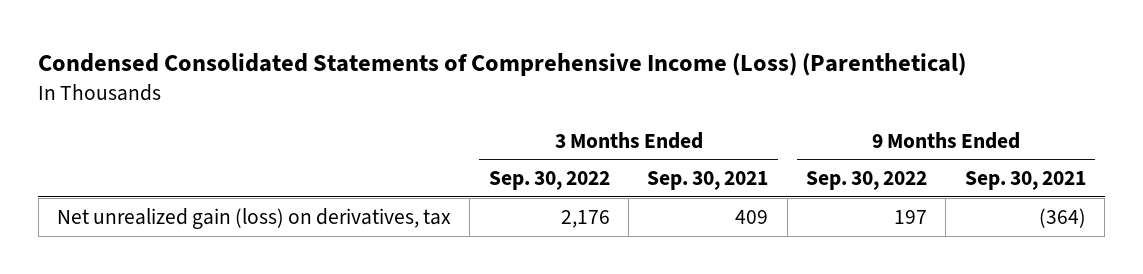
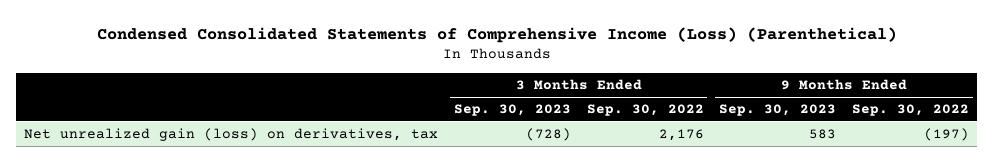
[647,171,769,191] Sep. 30, 2021 -> none
[964,171,1086,191] Sep. 30, 2021 -> none
none -> [453,104,571,117] Sep. 30, 2023
none -> [719,104,837,117] Sep. 30, 2023
[894,209,928,224] 197 -> [924,128,970,142] (197)

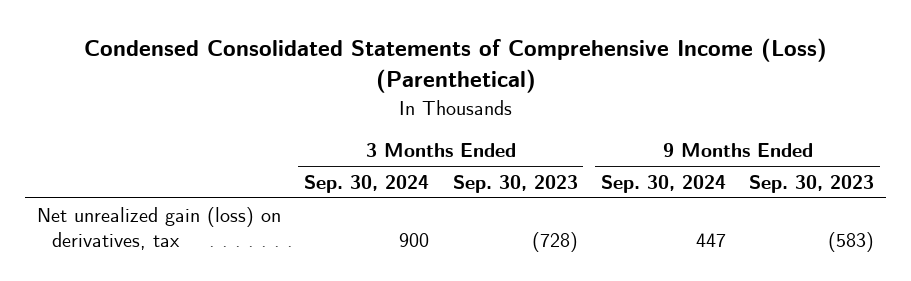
[586,104,704,117] Sep. 30, 2022 -> none
[852,104,970,117] Sep. 30, 2022 -> none
none -> [304,174,430,193] Sep. 30, 2024
none -> [601,174,727,193] Sep. 30, 2024
[809,129,837,140] 583 -> [828,231,875,252] (583)

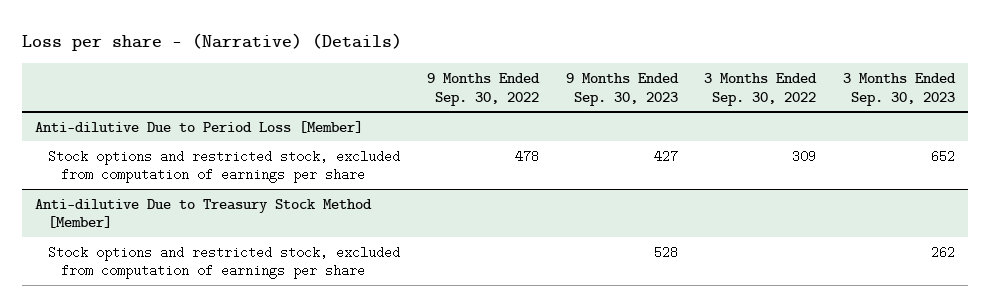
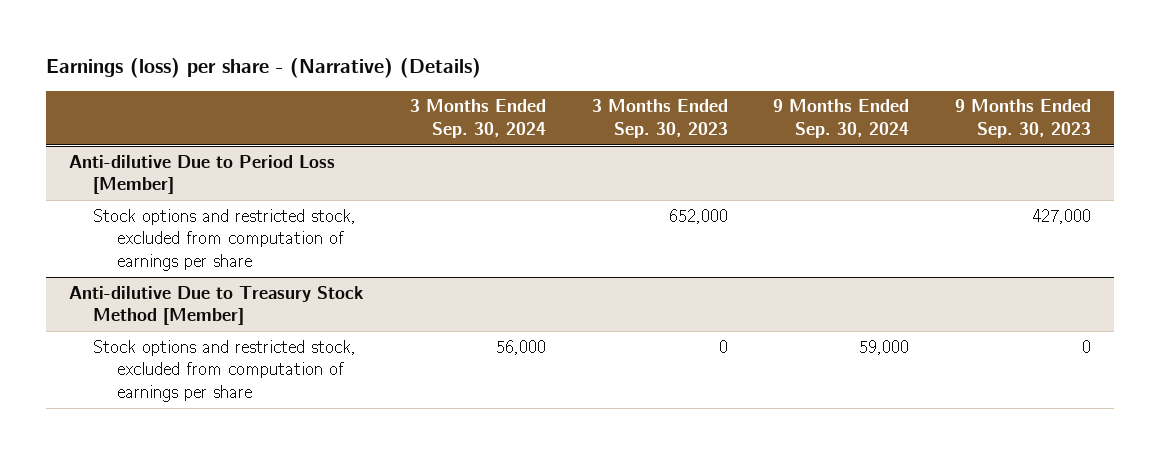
[21,32,402,51] Loss per share - (Narrative) (Details) -> [45,58,481,79] Earnings (loss) per share - (Narrative) (Details)
[426,72,540,106] 9 Months Ended Sep. 30, 2022 -> none
[704,72,818,106] 3 Months Ended Sep. 30, 2022 -> none
none -> [409,99,546,139] 3 Months Ended Sep. 30, 2024
none -> [773,99,910,139] 9 Months Ended Sep. 30, 2024
[653,149,678,163] 427 -> [1032,208,1092,224] 427,000
[930,149,955,163] 652 -> [668,208,728,224] 652,000
[653,245,678,259] 528 -> [1082,339,1092,353] 0
[930,245,955,259] 262 -> [718,339,728,353] 0

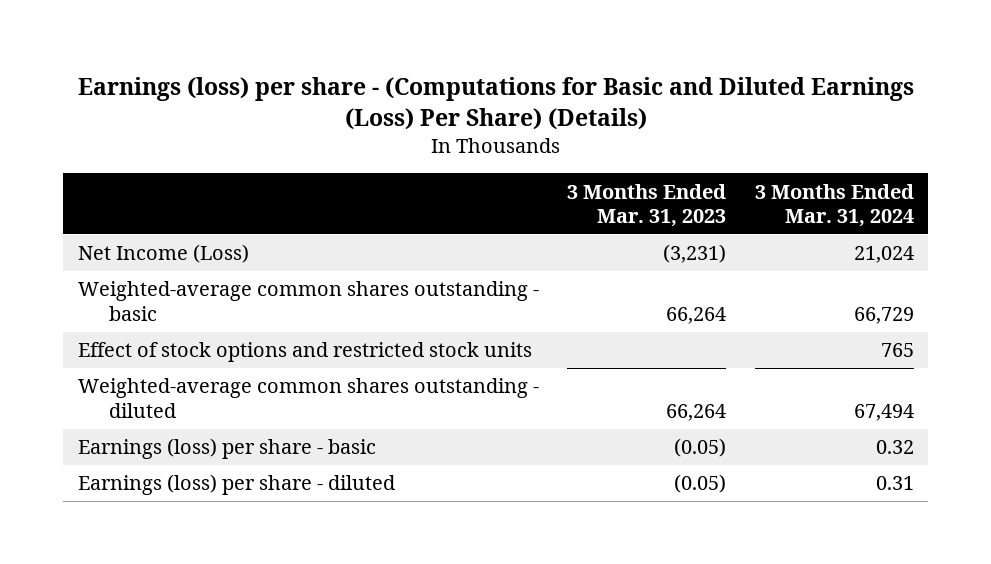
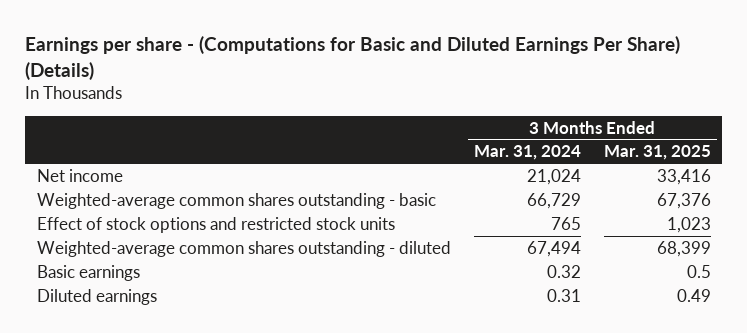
[77,76,914,130] Earnings (loss) per share - (Computations for Basic and Diluted Earnings (Loss) Per Share) (Details) -> [24,35,680,80] Earnings per share - (Computations for Basic and Diluted Earnings Per Share) (Details)
[567,183,727,227] 3 Months Ended Mar. 31, 2023 -> none
none -> [603,145,711,161] Mar. 31, 2025
[77,244,249,264] Net Income (Loss) -> [36,168,123,182] Net income
[77,438,376,460] Earnings (loss) per share - basic -> [36,264,140,281] Basic earnings
[77,474,395,496] Earnings (loss) per share - diluted -> [36,288,157,305] Diluted earnings

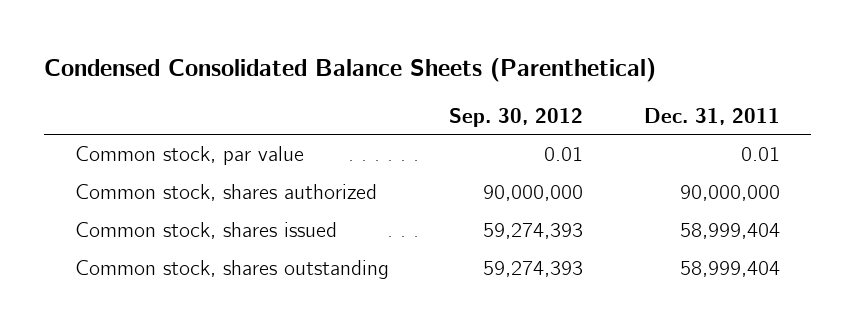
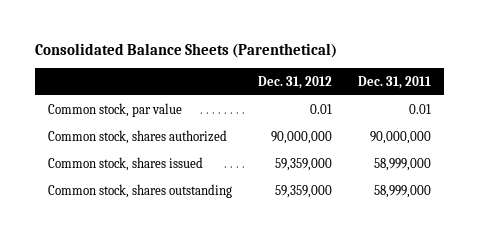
[44,58,657,83] Condensed Consolidated Balance Sheets (Parenthetical) -> [34,42,337,58] Consolidated Balance Sheets (Parenthetical)
[449,107,584,127] Sep. 30, 2012 -> none
none -> [257,75,332,89] Dec. 31, 2012
[680,223,781,240] 58,999,404 -> [373,157,431,171] 58,999,000
[680,261,781,278] 58,999,404 -> [373,184,431,198] 58,999,000

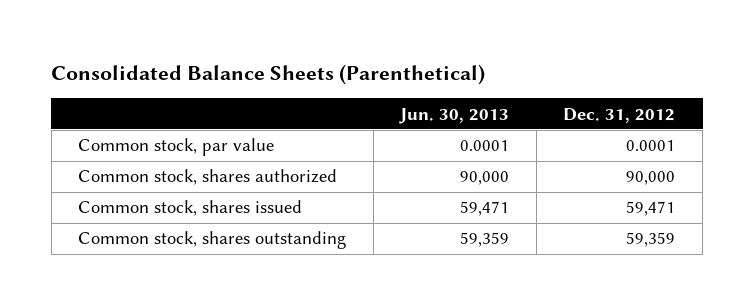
[357,75,431,89] Dec. 31, 2011 -> none
none -> [399,107,510,124] Jun. 30, 2013
[309,103,332,114] 0.01 -> [626,140,676,152] 0.0001
[270,130,332,144] 90,000,000 -> [626,171,676,186] 90,000
[274,157,332,171] 59,359,000 -> [626,201,676,217] 59,471
[274,184,332,198] 59,359,000 -> [626,232,676,248] 59,359

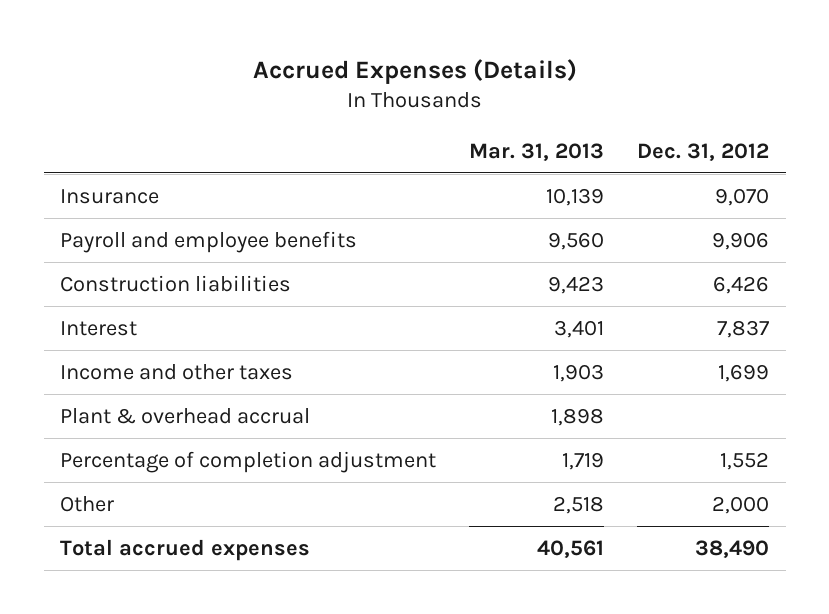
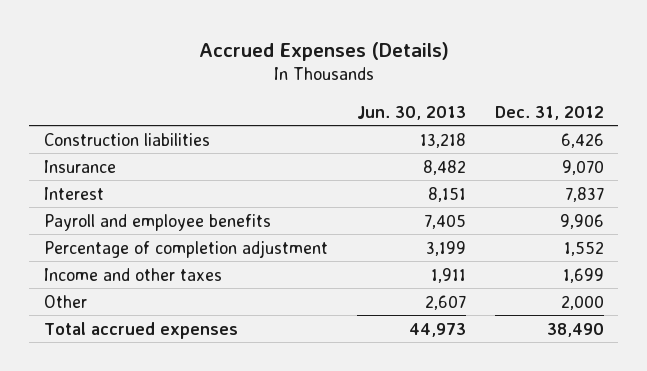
[469,142,605,161] Mar. 31, 2013 -> none
none -> [356,105,466,120] Jun. 30, 2013
[60,188,160,204] Insurance -> [43,159,116,173] Insurance
[60,407,311,424] Plant & overhead accrual -> none
[60,230,358,253] Payroll and employee benefits -> [43,213,271,231] Payroll and employee benefits
[60,363,294,380] Income and other taxes -> [43,267,222,281] Income and other taxes

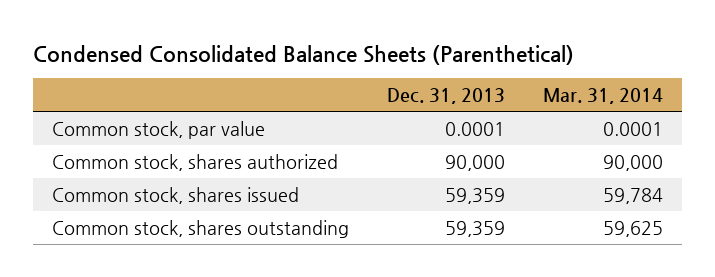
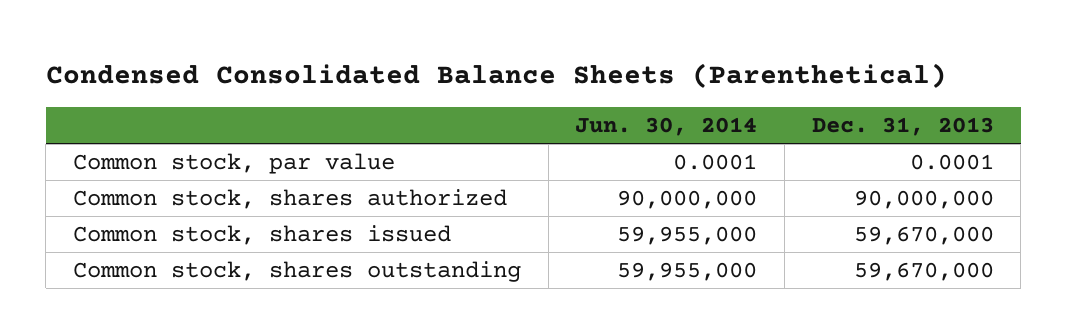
[542,88,663,105] Mar. 31, 2014 -> none
none -> [575,117,758,137] Jun. 30, 2014
[444,154,505,171] 90,000 -> [853,189,994,209] 90,000,000
[444,187,505,204] 59,359 -> [853,225,994,245] 59,670,000
[444,220,505,237] 59,359 -> [853,261,994,281] 59,670,000

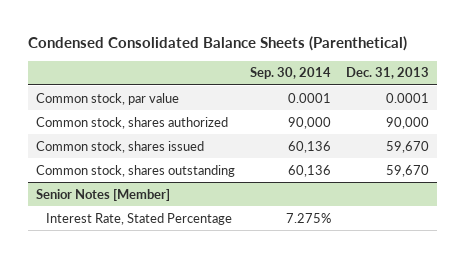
[575,117,758,137] Jun. 30, 2014 -> none
none -> [249,67,331,80] Sep. 30, 2014
[853,189,994,209] 90,000,000 -> [386,116,430,129] 90,000
[853,225,994,245] 59,670,000 -> [386,140,430,153] 59,670
[853,261,994,281] 59,670,000 -> [386,164,430,177] 59,670
none -> [35,188,170,201] Senior Notes [Member]
none -> [46,212,233,225] Interest Rate, Stated Percentage

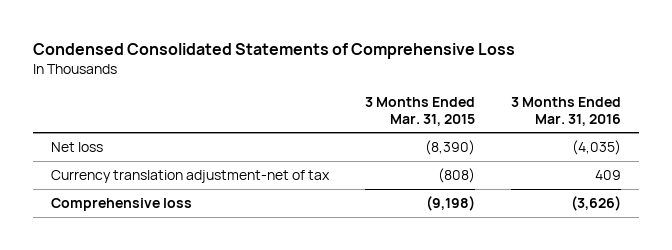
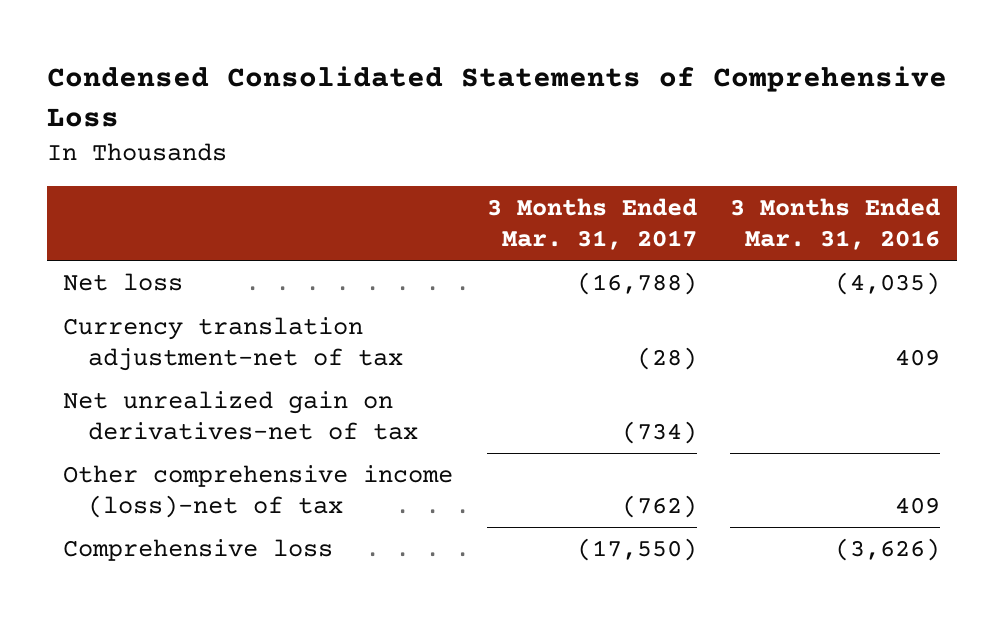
[365,97,476,126] 3 Months Ended Mar. 31, 2015 -> none
none -> [486,198,697,250] 3 Months Ended Mar. 31, 2017
none -> [63,391,419,440] Net unrealized gain on derivatives-net of tax
none -> [63,465,454,518] Other comprehensive income (loss)-net of tax

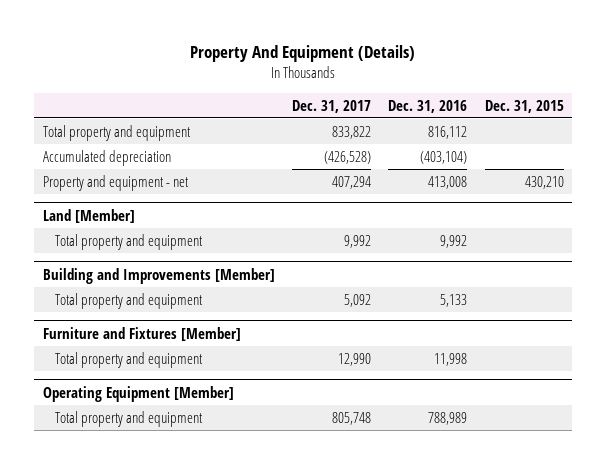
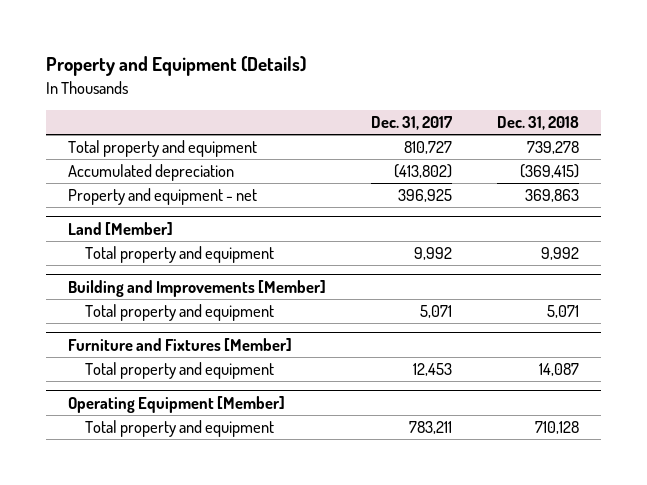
[190,44,416,62] Property And Equipment (Details) -> [45,56,306,77] Property and Equipment (Details)
[388,99,468,113] Dec. 31, 2016 -> none
[484,99,564,113] Dec. 31, 2015 -> none
none -> [496,116,579,131] Dec. 31, 2018
[332,125,372,139] 833,822 -> [403,141,452,155] 810,727
[324,150,372,164] (426,528) -> [393,164,452,179] (413,802)
[332,175,372,189] 407,294 -> [397,189,452,203] 396,925
[344,293,372,307] 5,092 -> [419,305,452,319] 5,071
[338,352,372,366] 12,990 -> [412,363,452,377] 12,453
[332,411,372,425] 805,748 -> [408,421,452,435] 783,211

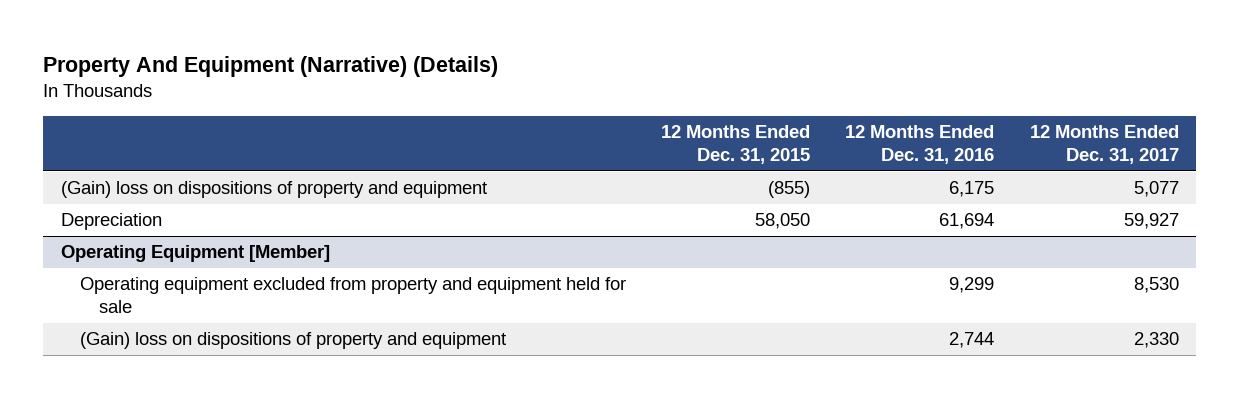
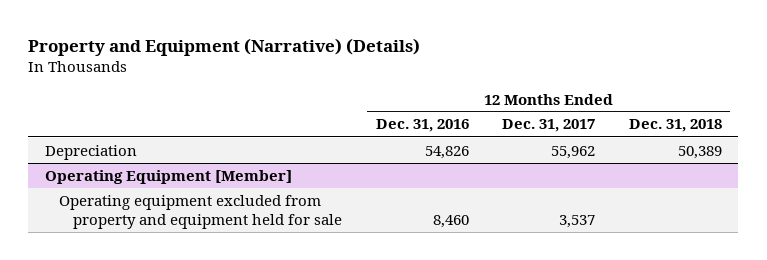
[43,56,499,78] Property And Equipment (Narrative) (Details) -> [28,37,421,56] Property and Equipment (Narrative) (Details)
[661,125,811,165] 12 Months Ended Dec. 31, 2015 -> none
none -> [628,119,722,133] Dec. 31, 2018
[61,181,488,199] (Gain) loss on dispositions of property and equipment -> none
[939,213,995,230] 61,694 -> [424,145,469,159] 54,826
[1123,213,1179,230] 59,927 -> [551,145,596,159] 55,962
[80,332,507,350] (Gain) loss on dispositions of property and equipment -> none
[949,277,995,294] 9,299 -> [432,214,469,228] 8,460
[1133,277,1179,294] 8,530 -> [559,214,596,228] 3,537

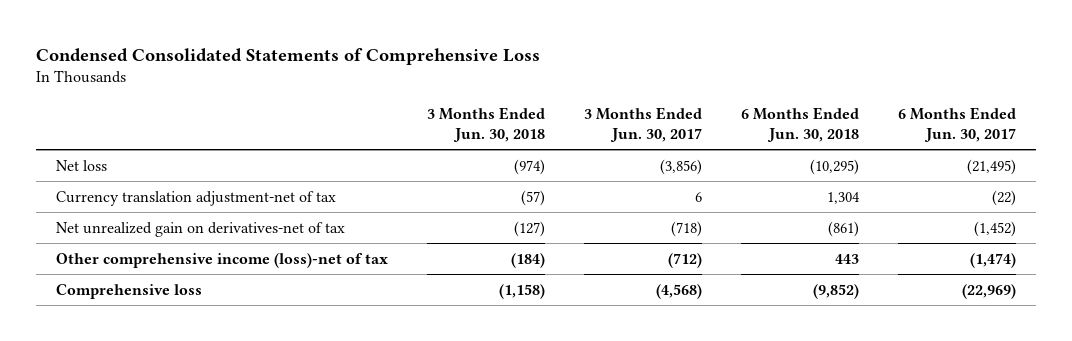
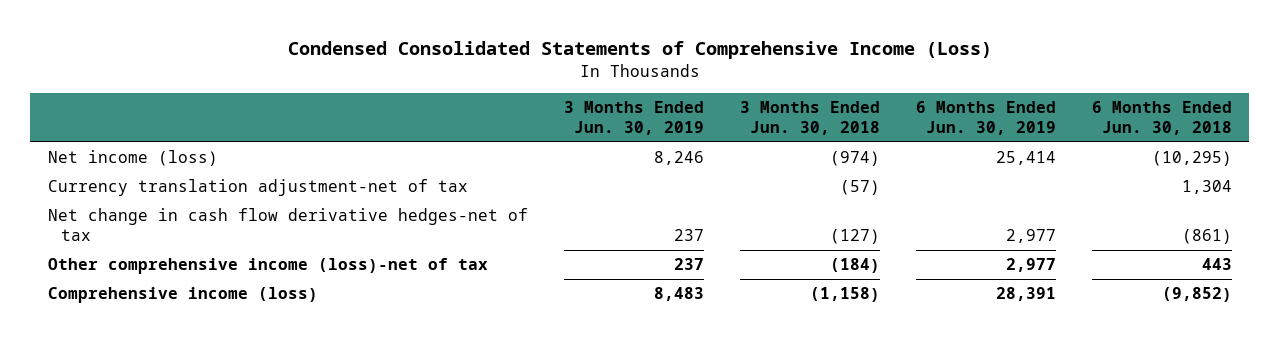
[35,47,540,65] Condensed Consolidated Statements of Comprehensive Loss -> [287,41,992,60] Condensed Consolidated Statements of Comprehensive Income (Loss)
[583,106,702,143] 3 Months Ended Jun. 30, 2017 -> none
[898,106,1017,143] 6 Months Ended Jun. 30, 2017 -> none
none -> [564,101,705,136] 3 Months Ended Jun. 30, 2019
none -> [915,101,1056,136] 6 Months Ended Jun. 30, 2019
[55,159,107,171] Net loss -> [48,150,219,167] Net income (loss)
[55,221,345,237] Net unrealized gain on derivatives-net of tax -> [48,208,529,242] Net change in cash flow derivative hedges-net of tax
[55,283,202,299] Comprehensive loss -> [48,287,319,304] Comprehensive income (loss)

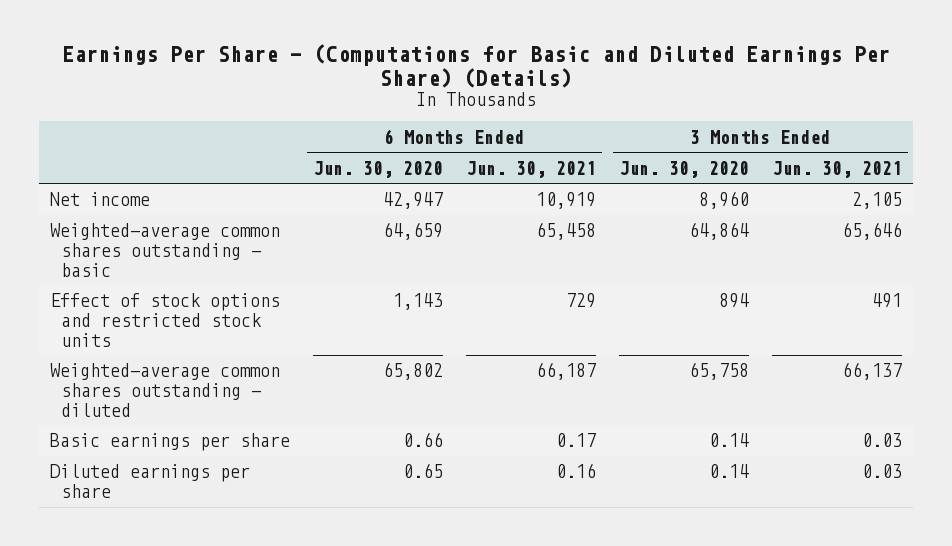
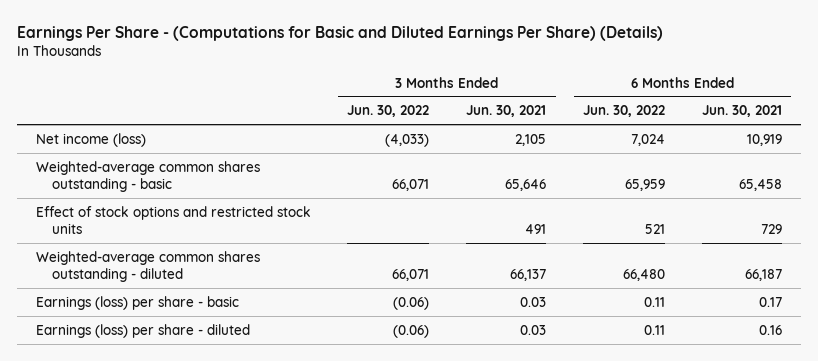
[312,160,443,178] Jun. 30, 2020 -> none
[618,160,749,178] Jun. 30, 2020 -> none
none -> [347,105,430,118] Jun. 30, 2022
none -> [583,105,666,118] Jun. 30, 2022
[50,192,151,207] Net income -> [35,132,146,147] Net income (loss)
[50,433,291,452] Basic earnings per share -> [35,295,239,310] Earnings (loss) per share - basic
[50,464,251,499] Diluted earnings per share -> [35,323,250,338] Earnings (loss) per share - diluted

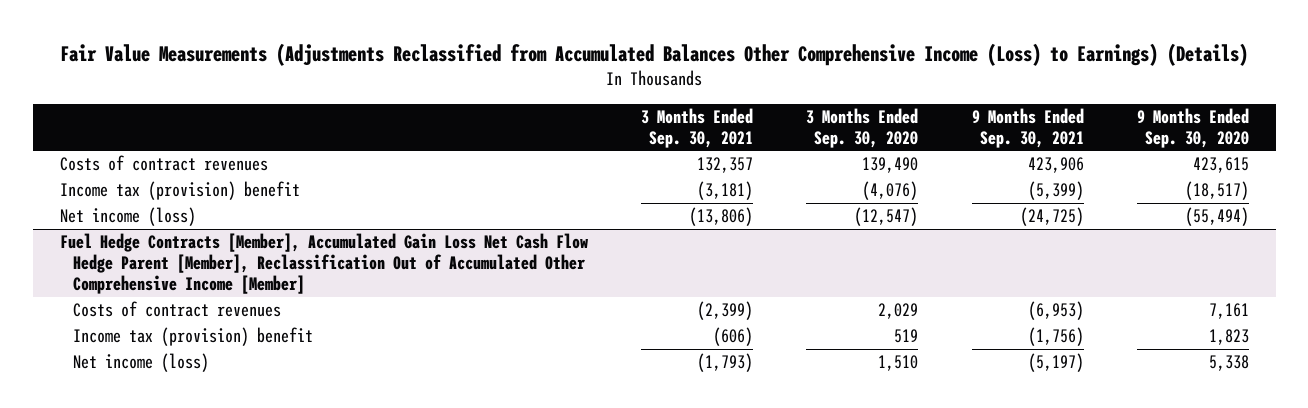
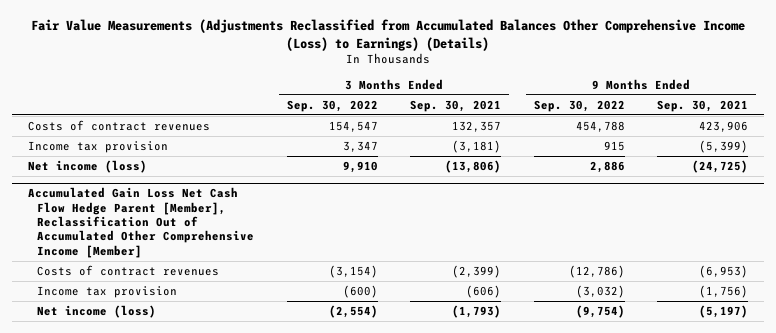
[806,107,919,148] 3 Months Ended Sep. 30, 2020 -> none
[1136,107,1249,148] 9 Months Ended Sep. 30, 2020 -> none
none -> [286,99,378,112] Sep. 30, 2022
none -> [533,99,625,112] Sep. 30, 2022
[59,181,300,201] Income tax (provision) benefit -> [28,141,169,154] Income tax provision
[59,233,588,295] Fuel Hedge Contracts [Member], Accumulated Gain Loss Net Cash Flow Hedge Parent [Member], Reclassification Out of Accumulated Other Comprehensive Income [Member] -> [28,187,255,258] Accumulated Gain Loss Net Cash Flow Hedge Parent [Member], Reclassification Out of Accumulated Other Comprehensive Income [Member]
[72,327,313,347] Income tax (provision) benefit -> [37,286,178,299] Income tax provision

